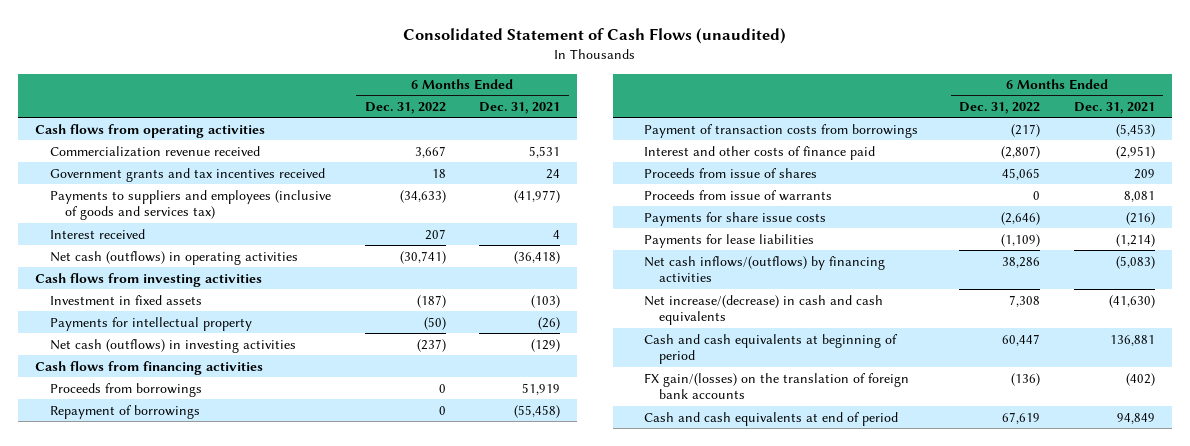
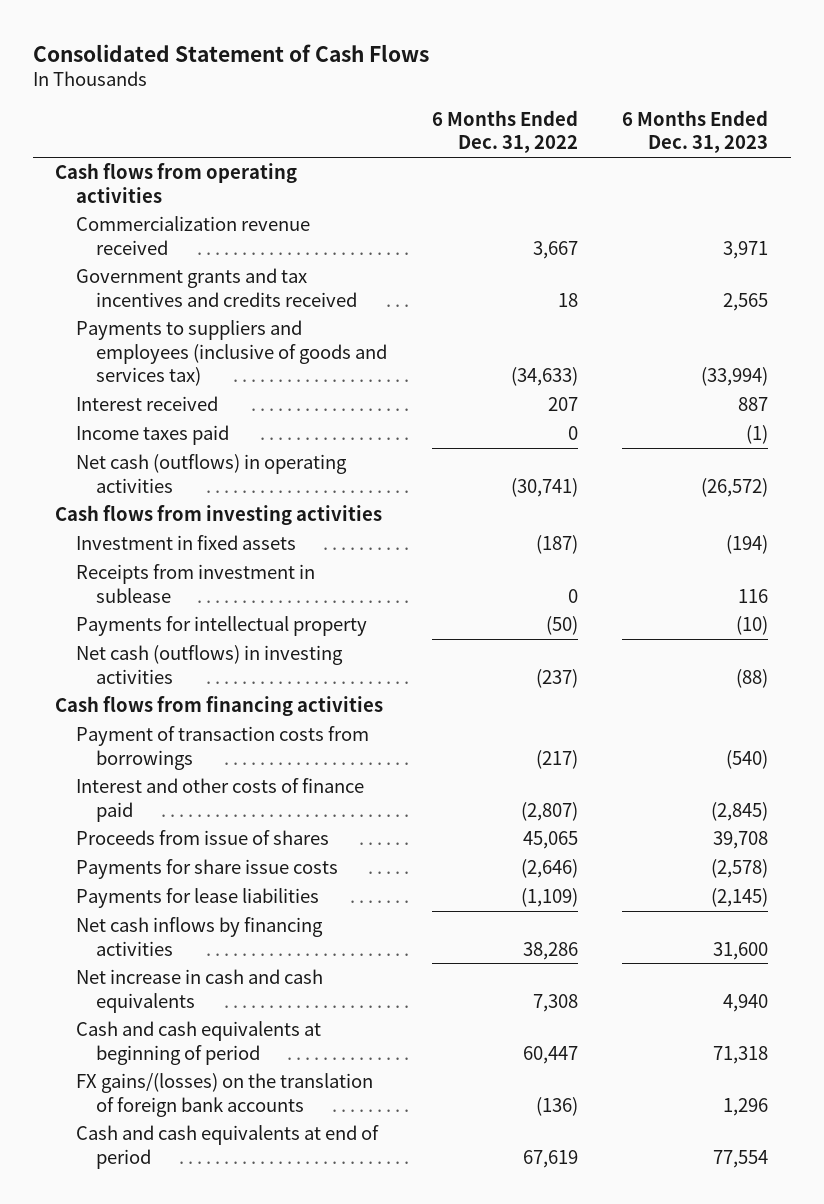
[402,28,786,45] Consolidated Statement of Cash Flows (unaudited) -> [33,43,430,62] Consolidated Statement of Cash Flows
[479,102,561,115] Dec. 31, 2021 -> none
none -> [622,109,769,154] 6 Months Ended Dec. 31, 2023
[49,167,325,182] Government grants and tax incentives received -> [75,268,358,307] Government grants and tax incentives and credits received
none -> [75,425,229,446] Income taxes paid
none -> [75,564,315,603] Receipts from investment in sublease
[49,382,202,397] Proceeds from borrowings -> none
[49,404,200,419] Repayment of borrowings -> none
[644,189,833,201] Proceeds from issue of warrants -> none
[644,255,886,283] Net cash inflows/(outflows) by financing activities -> [75,917,323,956] Net cash inflows by financing activities
[644,294,884,326] Net increase/(decrease) in cash and cash equivalents -> [75,969,323,1013] Net increase in cash and cash equivalents
[644,372,910,400] FX gain/(losses) on the translation of foreign bank accounts -> [75,1073,373,1117] FX gains/(losses) on the translation of foreign bank accounts

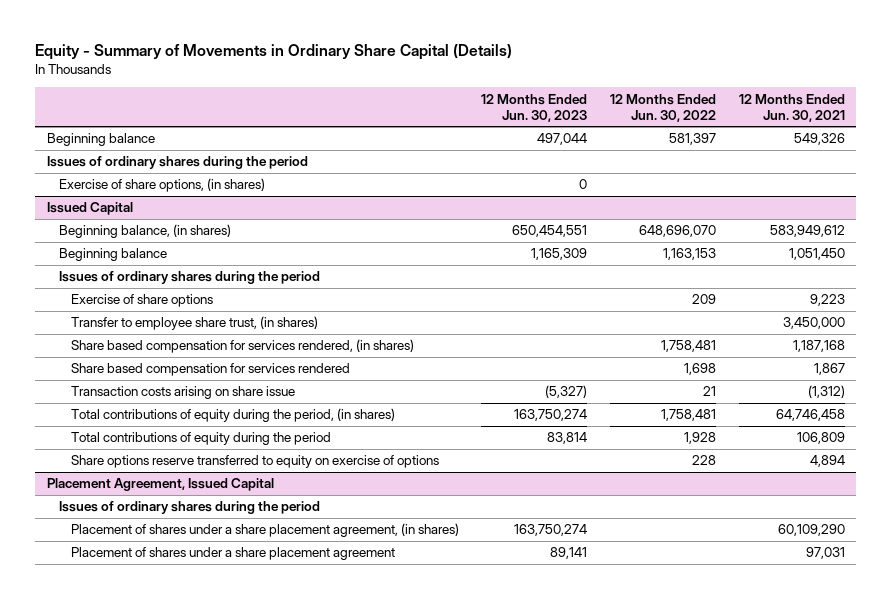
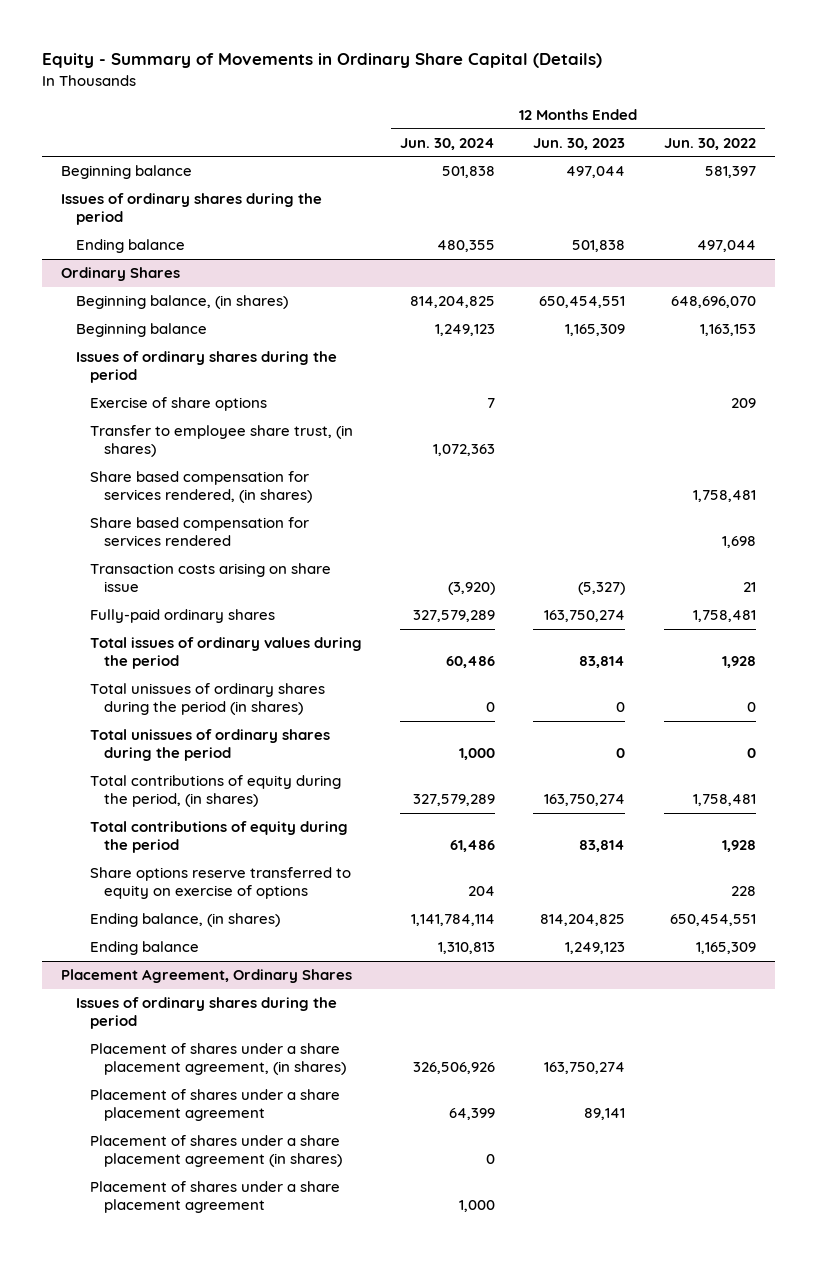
[738,93,845,122] 12 Months Ended Jun. 30, 2021 -> none
none -> [400,137,496,150] Jun. 30, 2024
[58,178,265,193] Exercise of share options, (in shares) -> none
none -> [75,239,185,254] Ending balance
[46,202,133,216] Issued Capital -> [61,267,181,282] Ordinary Shares
none -> [89,609,275,624] Fully-paid ordinary shares
none -> [89,637,362,669] Total issues of ordinary values during the period
none -> [89,683,325,715] Total unissues of ordinary shares during the period (in shares)
none -> [89,729,330,761] Total unissues of ordinary shares during the period
[46,478,274,492] Placement Agreement, Issued Capital -> none
none -> [89,913,280,928] Ending balance, (in shares)
none -> [89,941,199,956] Ending balance
none -> [61,969,353,984] Placement Agreement, Ordinary Shares
none -> [89,1135,343,1167] Placement of shares under a share placement agreement (in shares)
none -> [89,1181,340,1213] Placement of shares under a share placement agreement

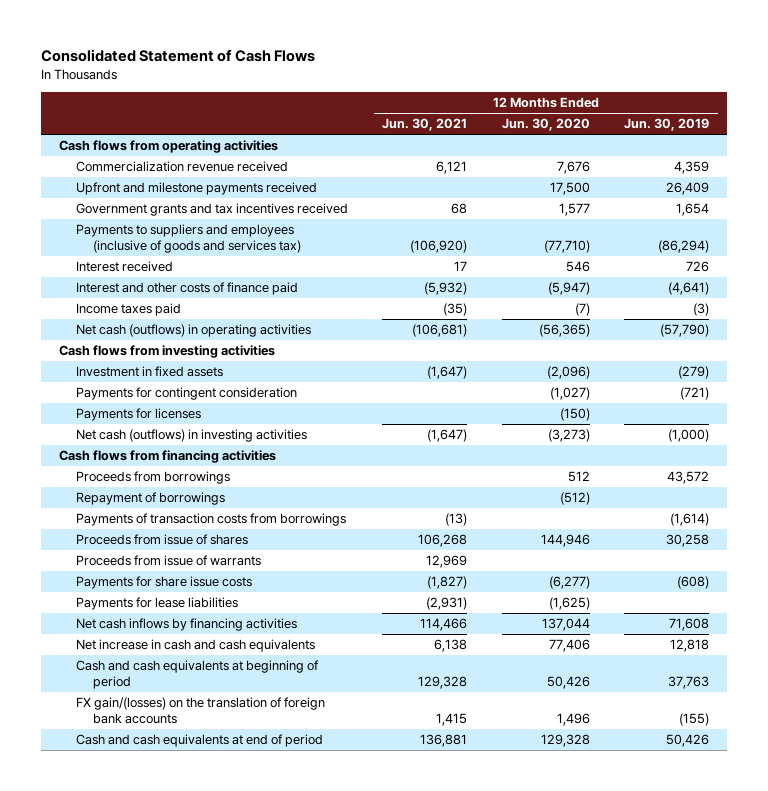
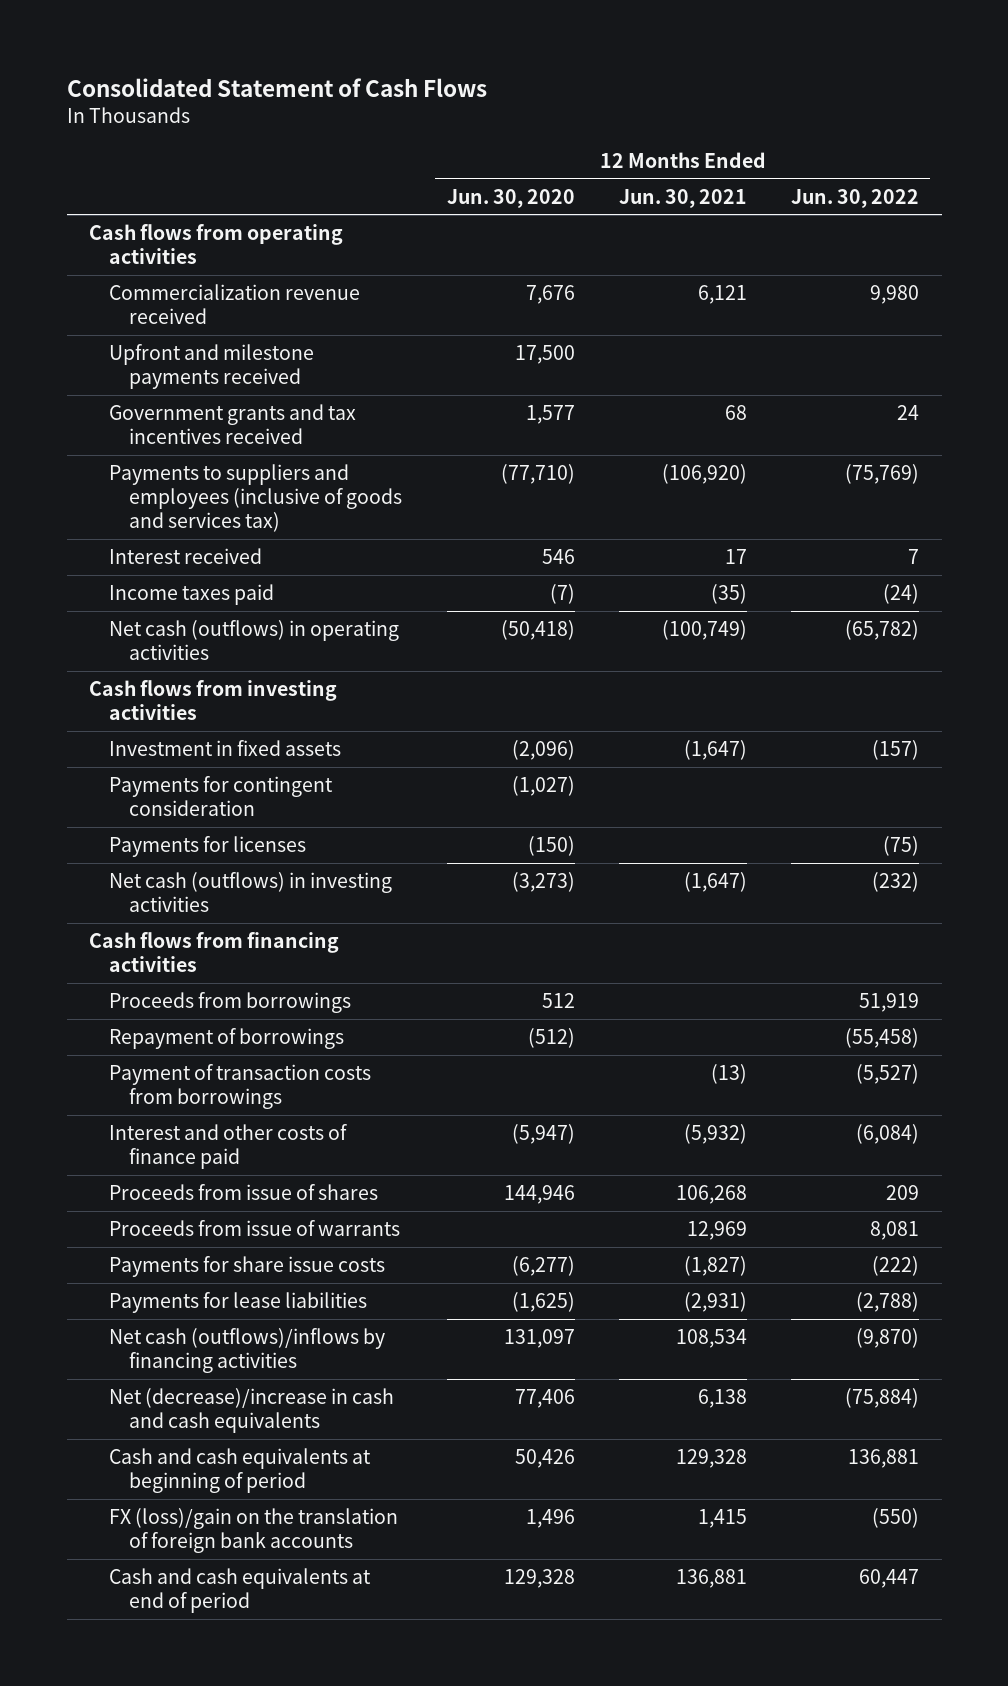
[624,118,710,132] Jun. 30, 2019 -> none
none -> [791,188,920,208] Jun. 30, 2022
[412,324,468,338] (106,681) -> [661,620,747,641] (100,749)
[538,324,590,338] (56,365) -> [500,620,575,641] (50,418)
[75,513,346,527] Payments of transaction costs from borrowings -> [109,1064,372,1110] Payment of transaction costs from borrowings
[75,282,298,296] Interest and other costs of finance paid -> [109,1124,348,1170] Interest and other costs of finance paid
[75,618,297,632] Net cash inflows by financing activities -> [109,1328,386,1374] Net cash (outflows)/inflows by financing activities
[420,618,468,632] 114,466 -> [675,1329,747,1349] 108,534
[541,618,590,632] 137,044 -> [503,1329,575,1349] 131,097
[75,639,315,653] Net increase in cash and cash equivalents -> [109,1388,395,1434] Net (decrease)/increase in cash and cash equivalents
[75,697,325,725] FX gain/(losses) on the translation of foreign bank accounts -> [109,1508,399,1554] FX (loss)/gain on the translation of foreign bank accounts

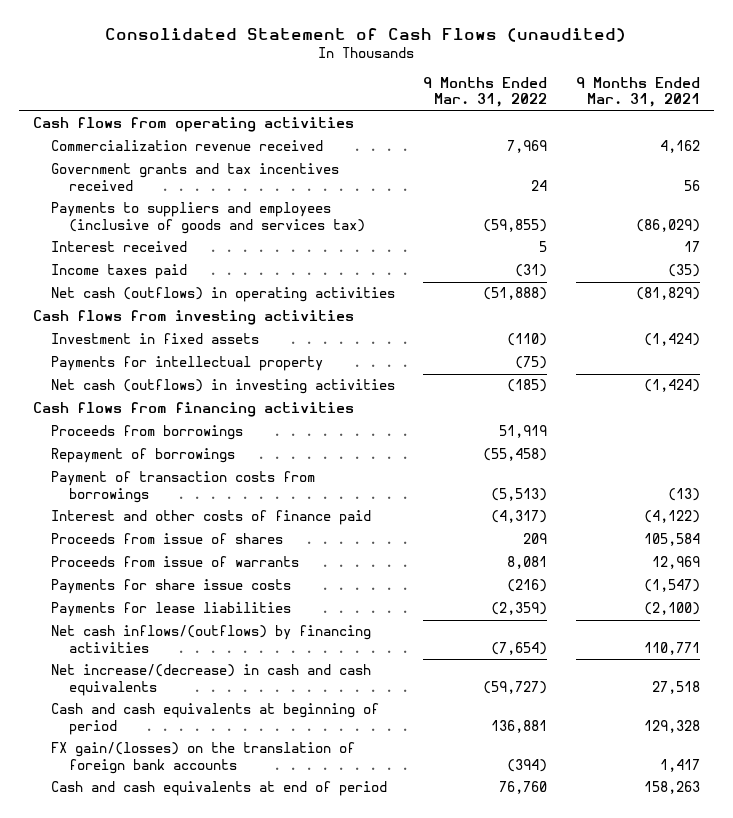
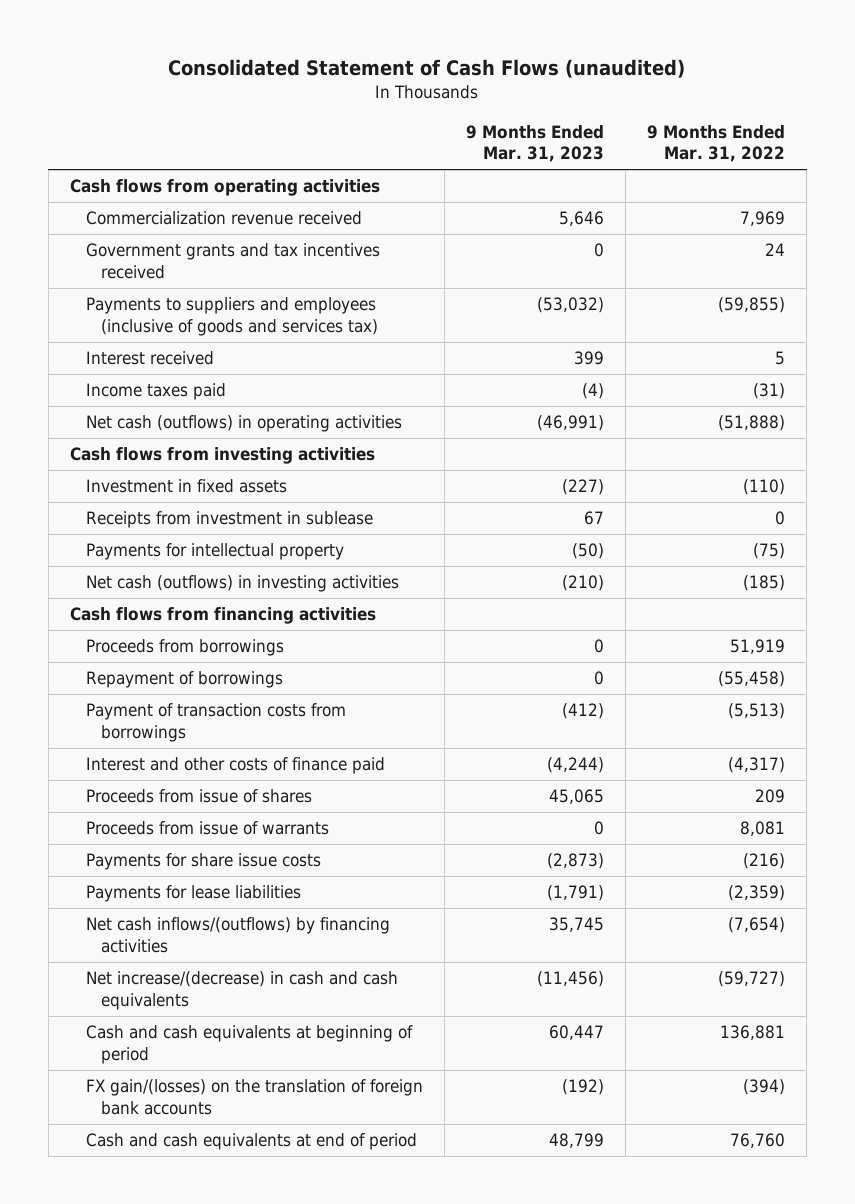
[575,76,700,108] 9 Months Ended Mar. 31, 2021 -> none
none -> [465,124,604,163] 9 Months Ended Mar. 31, 2023
none -> [85,511,373,529] Receipts from investment in sublease

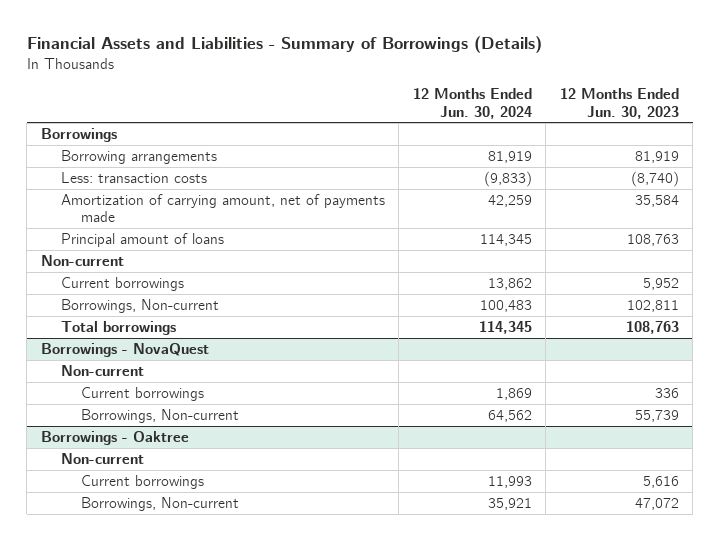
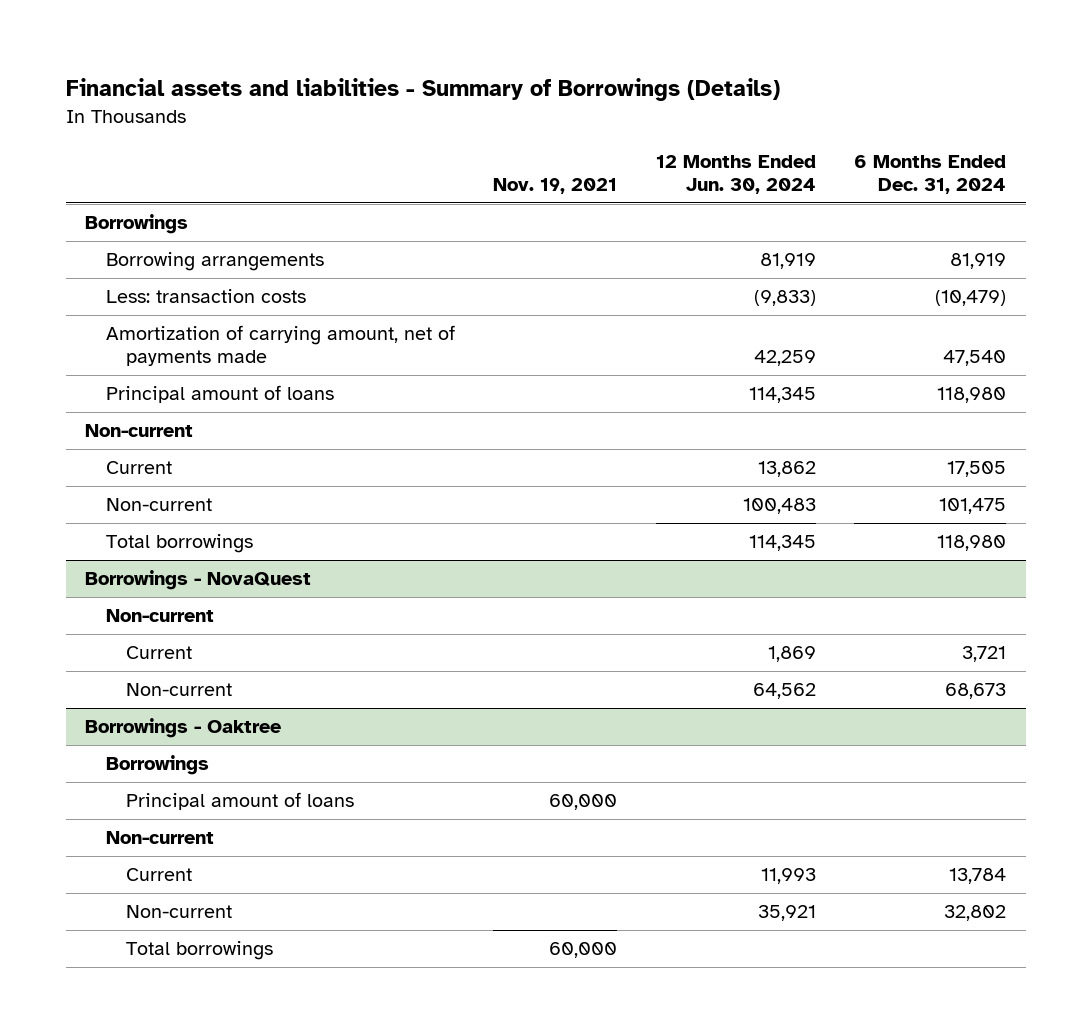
[26,36,542,54] Financial Assets and Liabilities - Summary of Borrowings (Details) -> [66,78,781,102] Financial assets and liabilities - Summary of Borrowings (Details)
[559,87,679,119] 12 Months Ended Jun. 30, 2023 -> none
none -> [493,177,618,194] Nov. 19, 2021
none -> [854,154,1007,194] 6 Months Ended Dec. 31, 2024
[60,276,184,291] Current borrowings -> [105,461,172,475] Current
[60,298,219,313] Borrowings, Non-current -> [105,498,212,512] Non-current
[81,386,205,401] Current borrowings -> [125,646,192,660] Current
[81,408,240,423] Borrowings, Non-current -> [125,683,232,697] Non-current
none -> [105,755,209,776] Borrowings
none -> [125,792,354,811] Principal amount of loans
[81,474,205,489] Current borrowings -> [125,868,192,882] Current
[81,496,240,511] Borrowings, Non-current -> [125,905,232,919] Non-current
none -> [125,941,273,961] Total borrowings

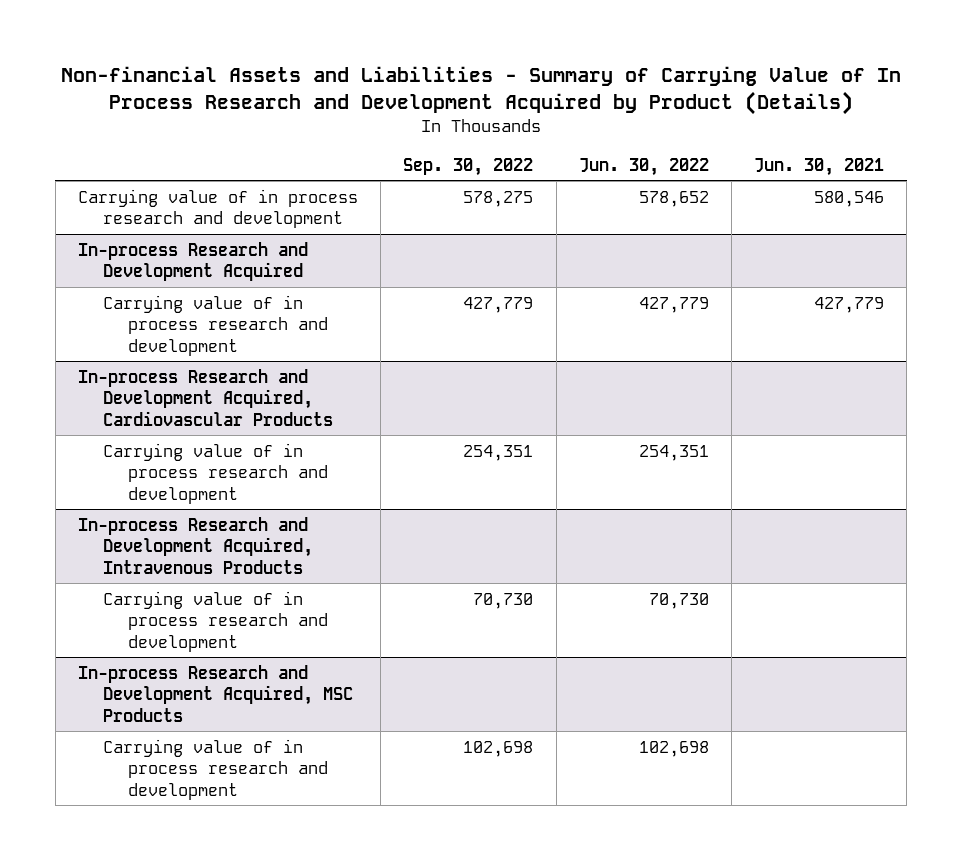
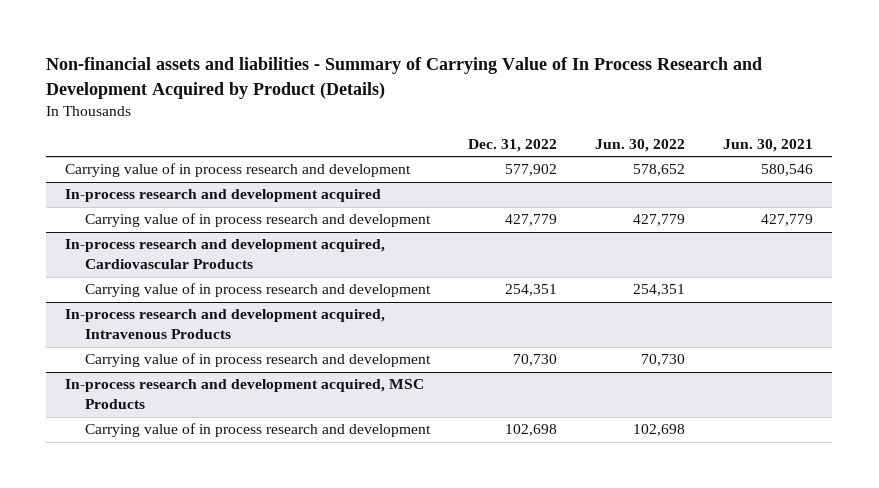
[61,66,902,115] Non-financial Assets and Liabilities - Summary of Carrying Value of In Process Research and Development Acquired by Product (Details) -> [46,57,763,99] Non-financial assets and liabilities - Summary of Carrying Value of In Process Research and Development Acquired by Product (Details)
[403,158,534,177] Sep. 30, 2022 -> none
none -> [468,138,558,152] Dec. 31, 2022
[78,241,309,282] In-process Research and Development Acquired -> [65,189,382,203] In-process research and development acquired
[78,368,334,426] In-process Research and Development Acquired, Cardiovascular Products -> [65,239,386,270] In-process research and development acquired, Cardiovascular Products
[78,516,314,574] In-process Research and Development Acquired, Intravenous Products -> [65,309,386,340] In-process research and development acquired, Intravenous Products
[78,664,354,722] In-process Research and Development Acquired, MSC Products -> [65,379,425,410] In-process research and development acquired, MSC Products

